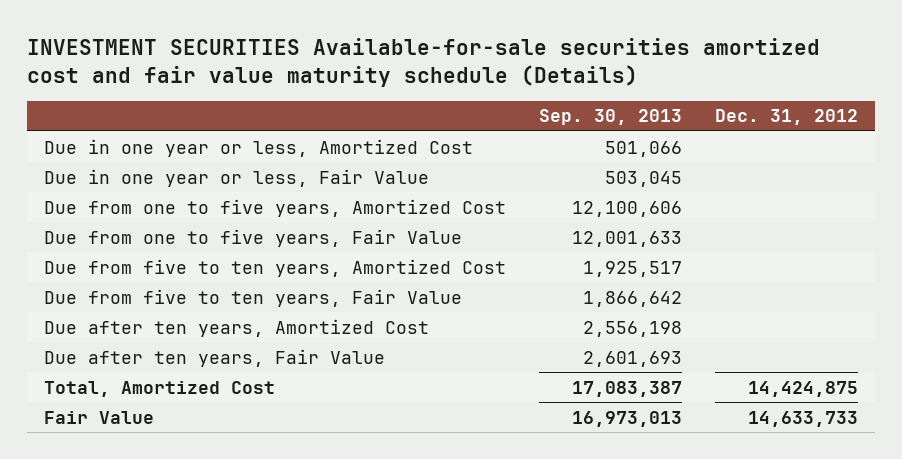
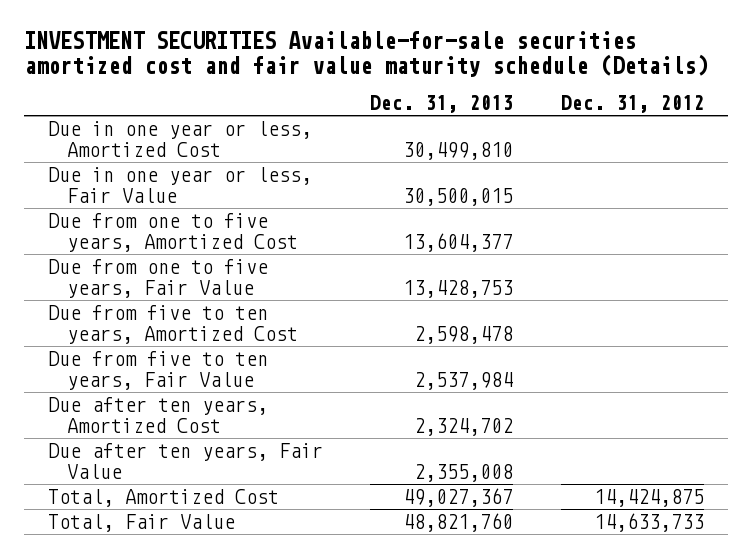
[539,109,683,126] Sep. 30, 2013 -> none
none -> [370,94,514,113] Dec. 31, 2013
[43,410,154,424] Fair Value -> [47,514,235,533] Total, Fair Value

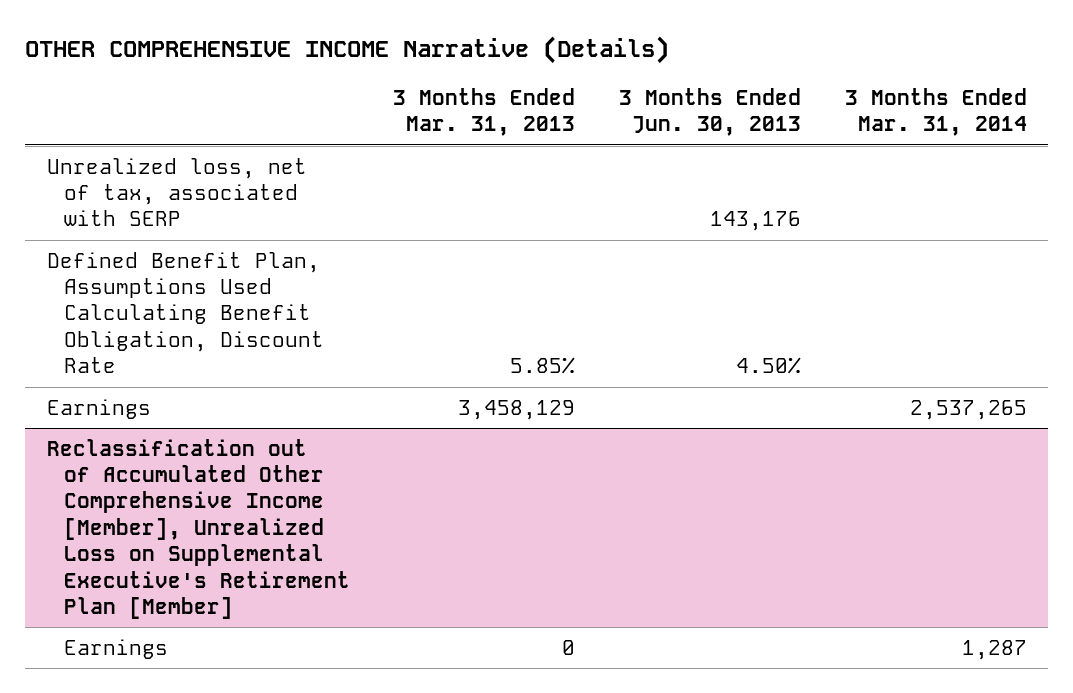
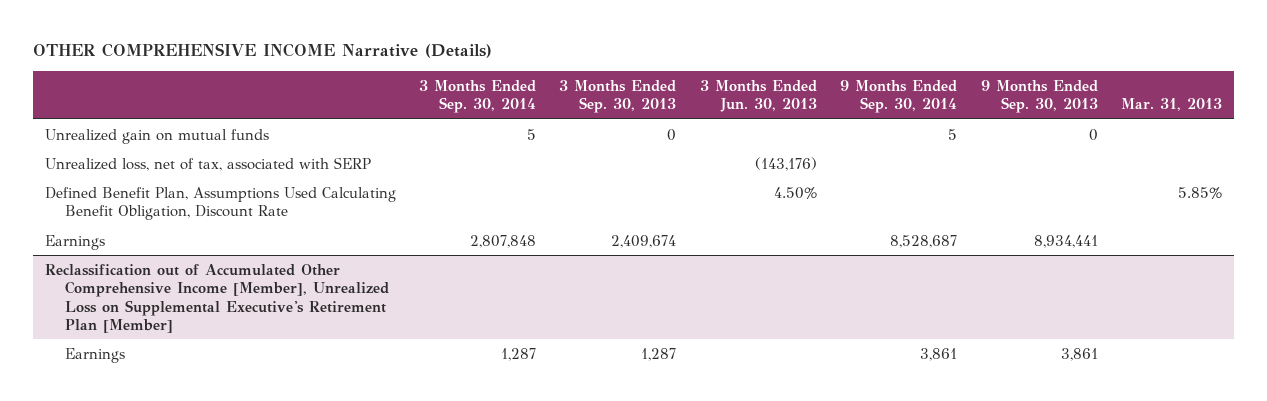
[393,87,576,137] 3 Months Ended Mar. 31, 2013 -> none
[844,87,1027,137] 3 Months Ended Mar. 31, 2014 -> none
none -> [419,79,537,114] 3 Months Ended Sep. 30, 2014
none -> [559,79,677,114] 3 Months Ended Sep. 30, 2013
none -> [840,79,958,114] 9 Months Ended Sep. 30, 2014
none -> [980,79,1098,114] 9 Months Ended Sep. 30, 2013
none -> [1121,98,1223,112] Mar. 31, 2013
none -> [44,128,269,144] Unrealized gain on mutual funds
[710,211,802,232] 143,176 -> [754,156,817,171] (143,176)

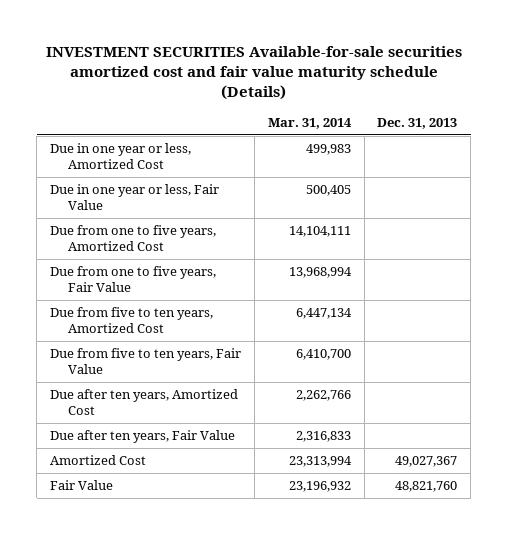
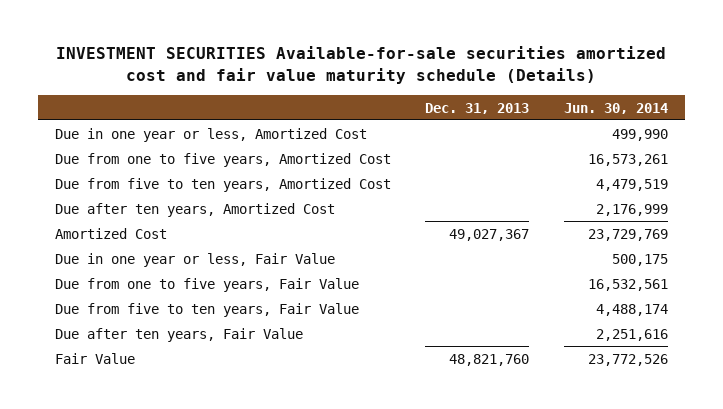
[267,118,352,130] Mar. 31, 2014 -> none
none -> [563,102,668,114] Jun. 30, 2014
[50,184,220,211] Due in one year or less, Fair Value -> [54,252,335,267] Due in one year or less, Fair Value
[50,266,217,293] Due from one to five years, Fair Value -> [54,277,359,292] Due from one to five years, Fair Value
[50,348,242,375] Due from five to ten years, Fair Value -> [54,302,359,317] Due from five to ten years, Fair Value
[50,430,236,444] Due after ten years, Fair Value -> [54,327,303,342] Due after ten years, Fair Value

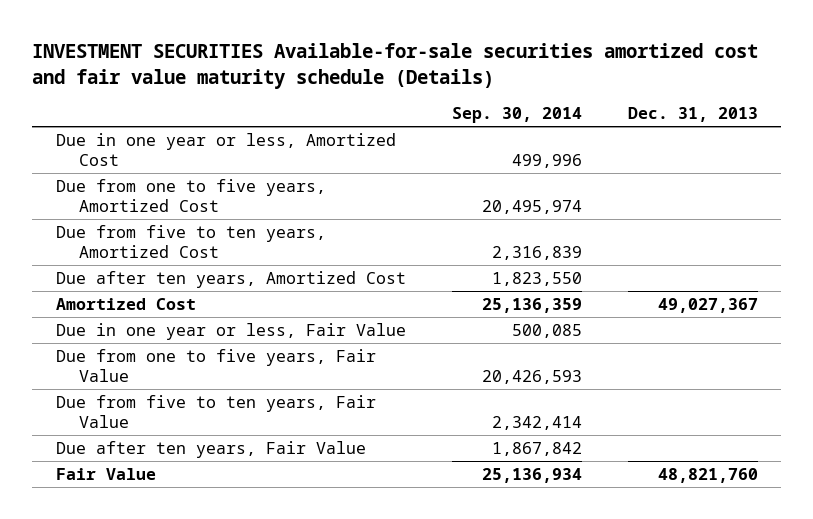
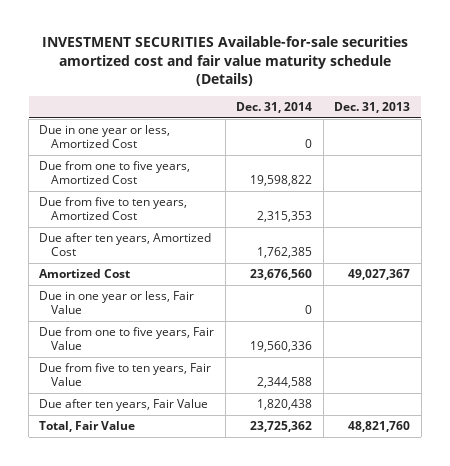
[451,107,582,124] Sep. 30, 2014 -> none
none -> [236,102,313,114] Dec. 31, 2014
[55,467,156,480] Fair Value -> [39,421,136,433] Total, Fair Value

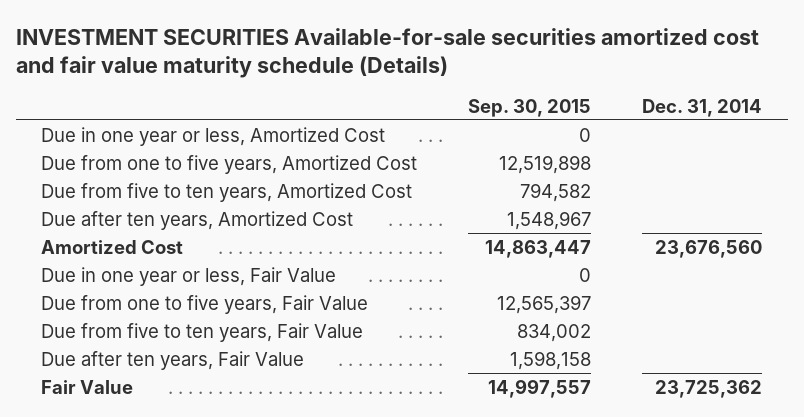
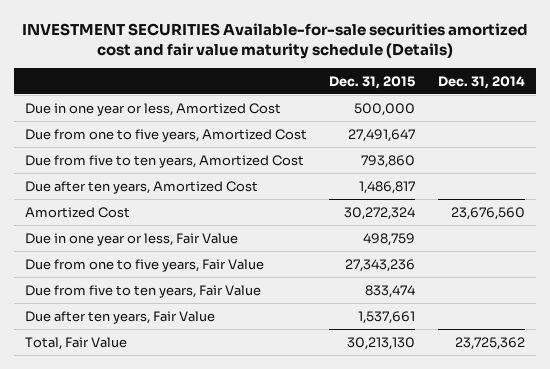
[468,98,592,117] Sep. 30, 2015 -> none
none -> [329,75,416,89] Dec. 31, 2015
[41,379,134,394] Fair Value -> [25,336,128,350] Total, Fair Value

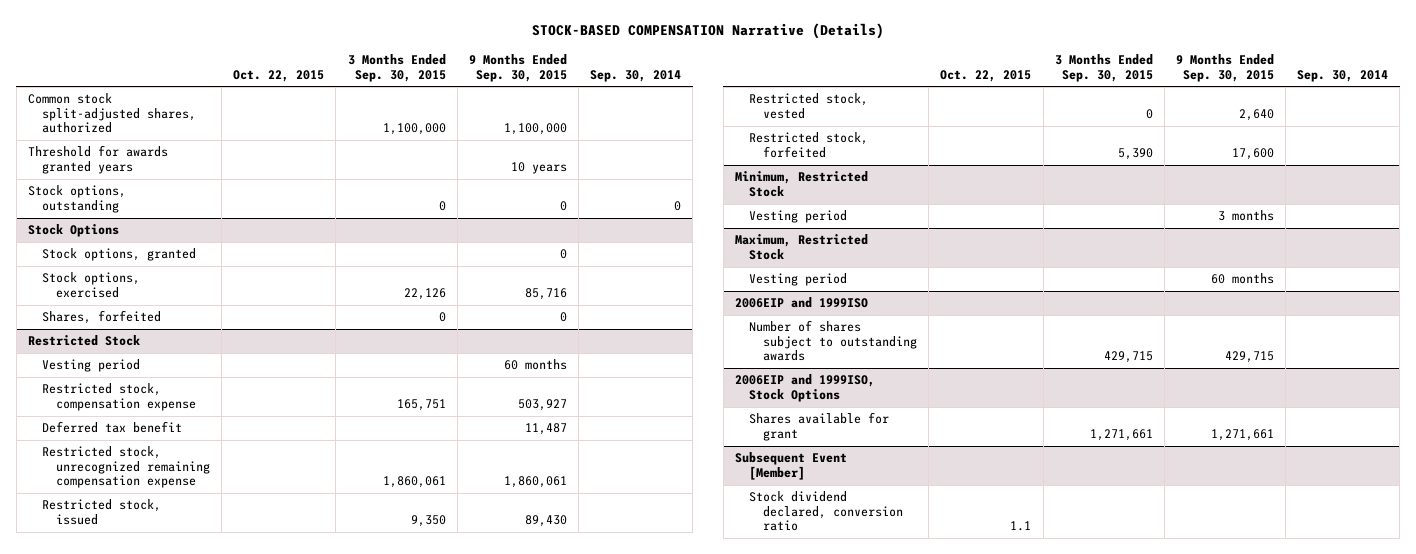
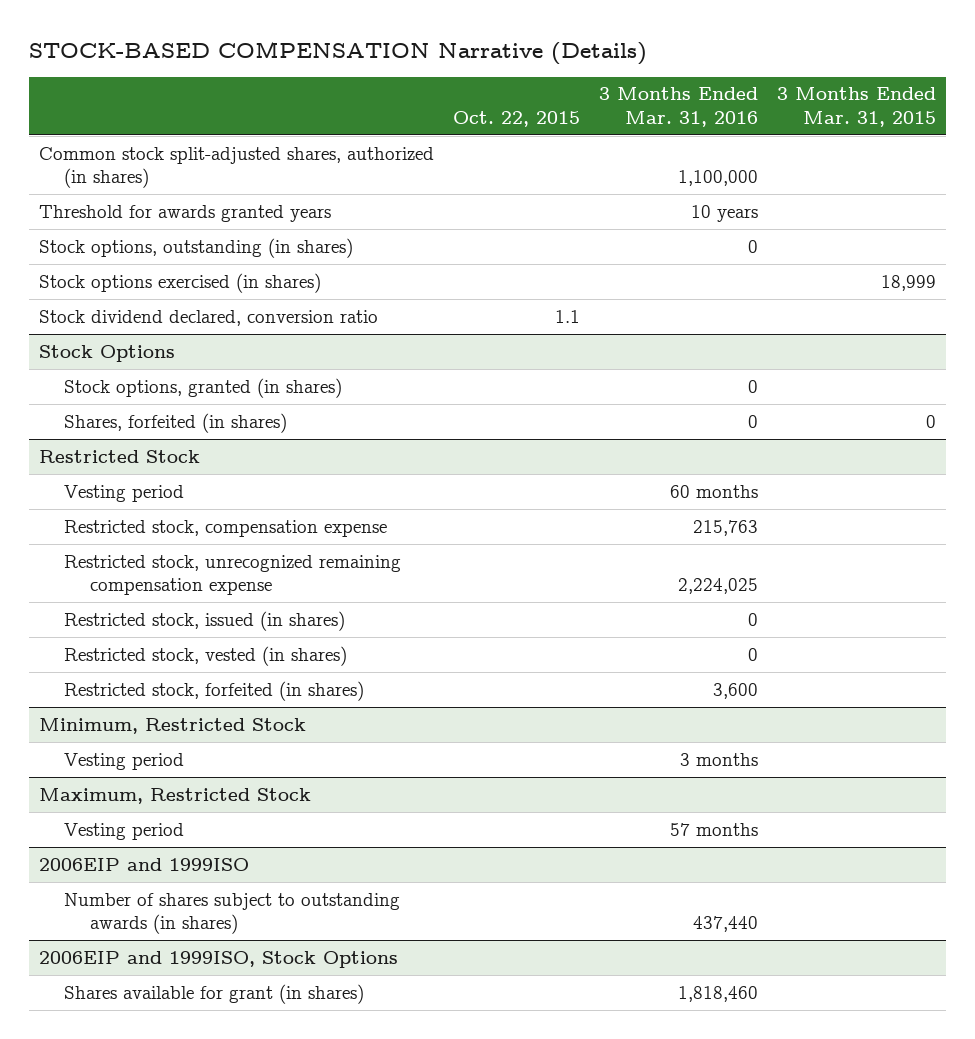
[347,54,446,82] 3 Months Ended Sep. 30, 2015 -> none
[468,54,567,82] 9 Months Ended Sep. 30, 2015 -> none
[589,69,681,82] Sep. 30, 2014 -> none
none -> [599,87,759,127] 3 Months Ended Mar. 31, 2016
none -> [777,87,937,127] 3 Months Ended Mar. 31, 2015
[27,93,196,134] Common stock split-adjusted shares, authorized -> [38,146,434,189] Common stock split-adjusted shares, authorized (in shares)
[27,185,126,213] Stock options, outstanding -> [38,237,353,258] Stock options, outstanding (in shares)
none -> [38,272,321,293] Stock options exercised (in shares)
none -> [38,309,378,326] Stock dividend declared, conversion ratio
[41,272,140,298] Stock options, exercised -> none
[41,248,196,262] Stock options, granted -> [64,377,343,398] Stock options, granted (in shares)
[41,310,161,325] Shares, forfeited -> [64,412,288,433] Shares, forfeited (in shares)
[41,421,182,434] Deferred tax benefit -> none
[41,499,161,525] Restricted stock, issued -> [64,610,346,631] Restricted stock, issued (in shares)
[749,93,869,119] Restricted stock, vested -> [64,645,348,666] Restricted stock, vested (in shares)
[749,132,869,158] Restricted stock, forfeited -> [64,680,365,701] Restricted stock, forfeited (in shares)
[749,320,918,362] Number of shares subject to outstanding awards -> [64,892,401,935] Number of shares subject to outstanding awards (in shares)
[735,452,848,480] Subsequent Event [Member] -> none
[749,491,904,532] Stock dividend declared, conversion ratio -> none
[749,412,890,441] Shares available for grant -> [64,983,365,1004] Shares available for grant (in shares)

